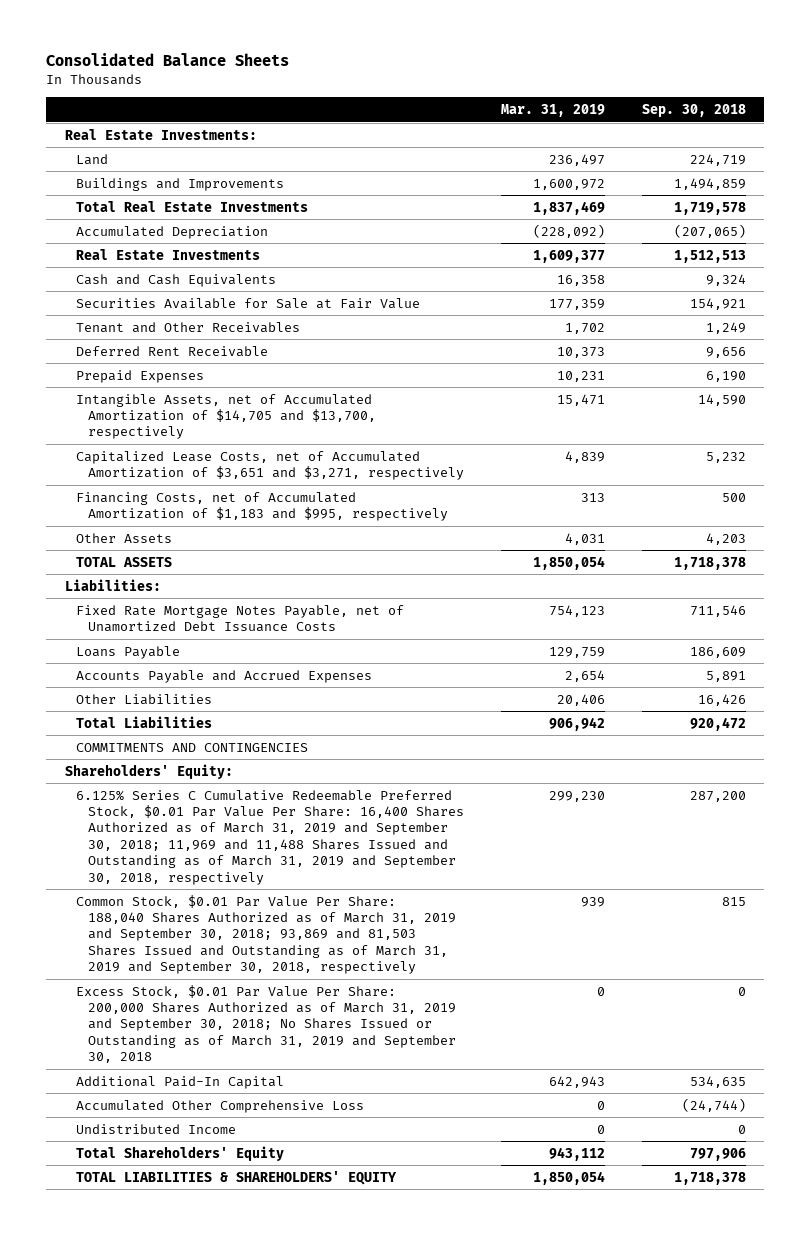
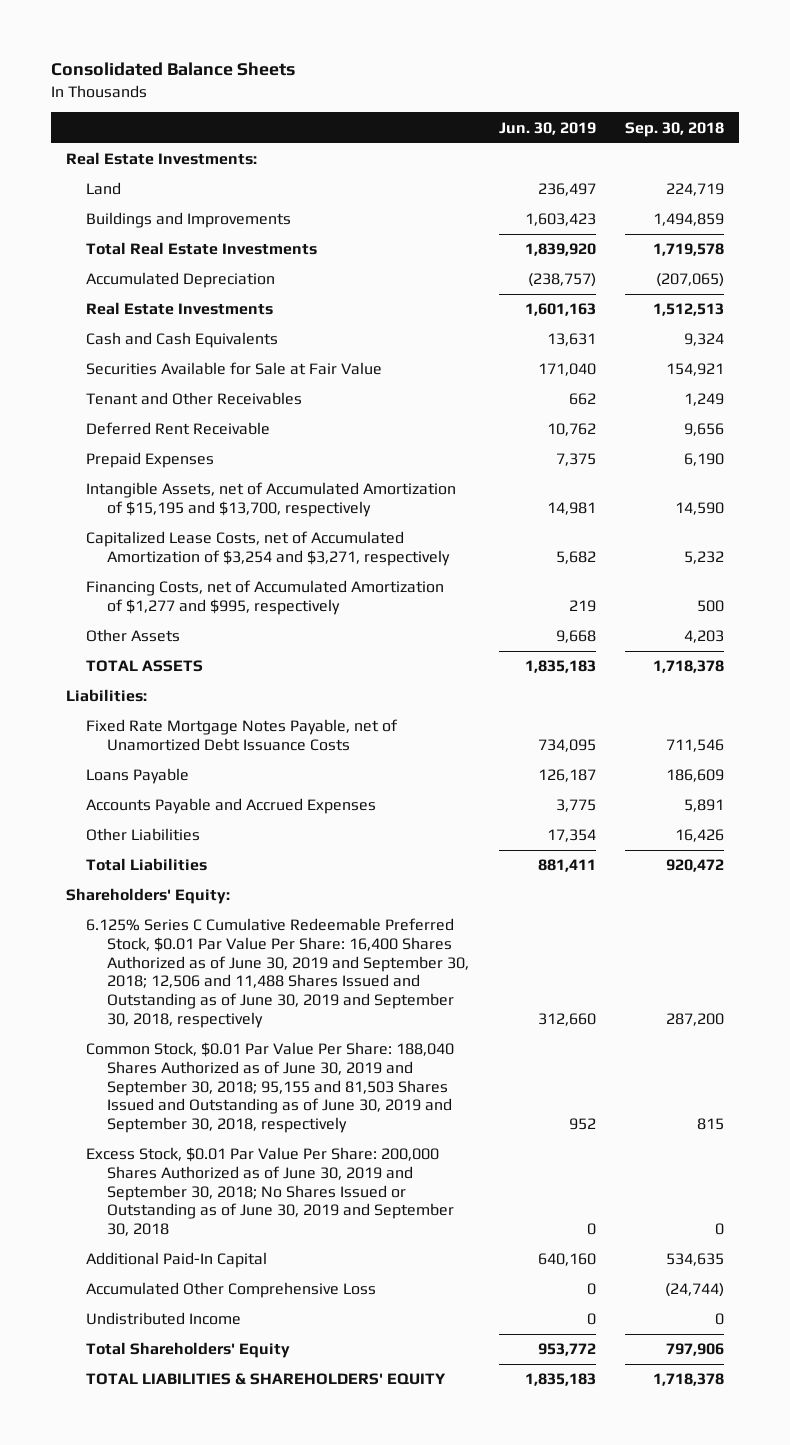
[500,104,605,118] Mar. 31, 2019 -> none
none -> [498,121,596,135] Jun. 30, 2019
[76,393,376,440] Intangible Assets, net of Accumulated Amortization of $14,705 and $13,700, respectively -> [86,482,457,518] Intangible Assets, net of Accumulated Amortization of $15,195 and $13,700, respectively
[76,450,464,481] Capitalized Lease Costs, net of Accumulated Amortization of $3,651 and $3,271, respectively -> [86,531,451,567] Capitalized Lease Costs, net of Accumulated Amortization of $3,254 and $3,271, respectively
[76,491,448,522] Financing Costs, net of Accumulated Amortization of $1,183 and $995, respectively -> [86,580,445,616] Financing Costs, net of Accumulated Amortization of $1,277 and $995, respectively
[76,742,309,752] COMMITMENTS AND CONTINGENCIES -> none
[76,789,464,885] 6.125% Series C Cumulative Redeemable Preferred Stock, $0.01 Par Value Per Share: 16,400 Shares Authorized as of March 31, 2019 and September 30, 2018; 11,969 and 11,488 Shares Issued and Outstanding as of March 31, 2019 and September 30, 2018, respectively -> [86,918,470,1028] 6.125% Series C Cumulative Redeemable Preferred Stock, $0.01 Par Value Per Share: 16,400 Shares Authorized as of June 30, 2019 and September 30, 2018; 12,506 and 11,488 Shares Issued and Outstanding as of June 30, 2019 and September 30, 2018, respectively
[76,894,456,975] Common Stock, $0.01 Par Value Per Share: 188,040 Shares Authorized as of March 31, 2019 and September 30, 2018; 93,869 and 81,503 Shares Issued and Outstanding as of March 31, 2019 and September 30, 2018, respectively -> [86,1042,455,1134] Common Stock, $0.01 Par Value Per Share: 188,040 Shares Authorized as of June 30, 2019 and September 30, 2018; 95,155 and 81,503 Shares Issued and Outstanding as of June 30, 2019 and September 30, 2018, respectively
[76,984,456,1064] Excess Stock, $0.01 Par Value Per Share: 200,000 Shares Authorized as of March 31, 2019 and September 30, 2018; No Shares Issued or Outstanding as of March 31, 2019 and September 30, 2018 -> [86,1147,455,1237] Excess Stock, $0.01 Par Value Per Share: 200,000 Shares Authorized as of June 30, 2019 and September 30, 2018; No Shares Issued or Outstanding as of June 30, 2019 and September 30, 2018

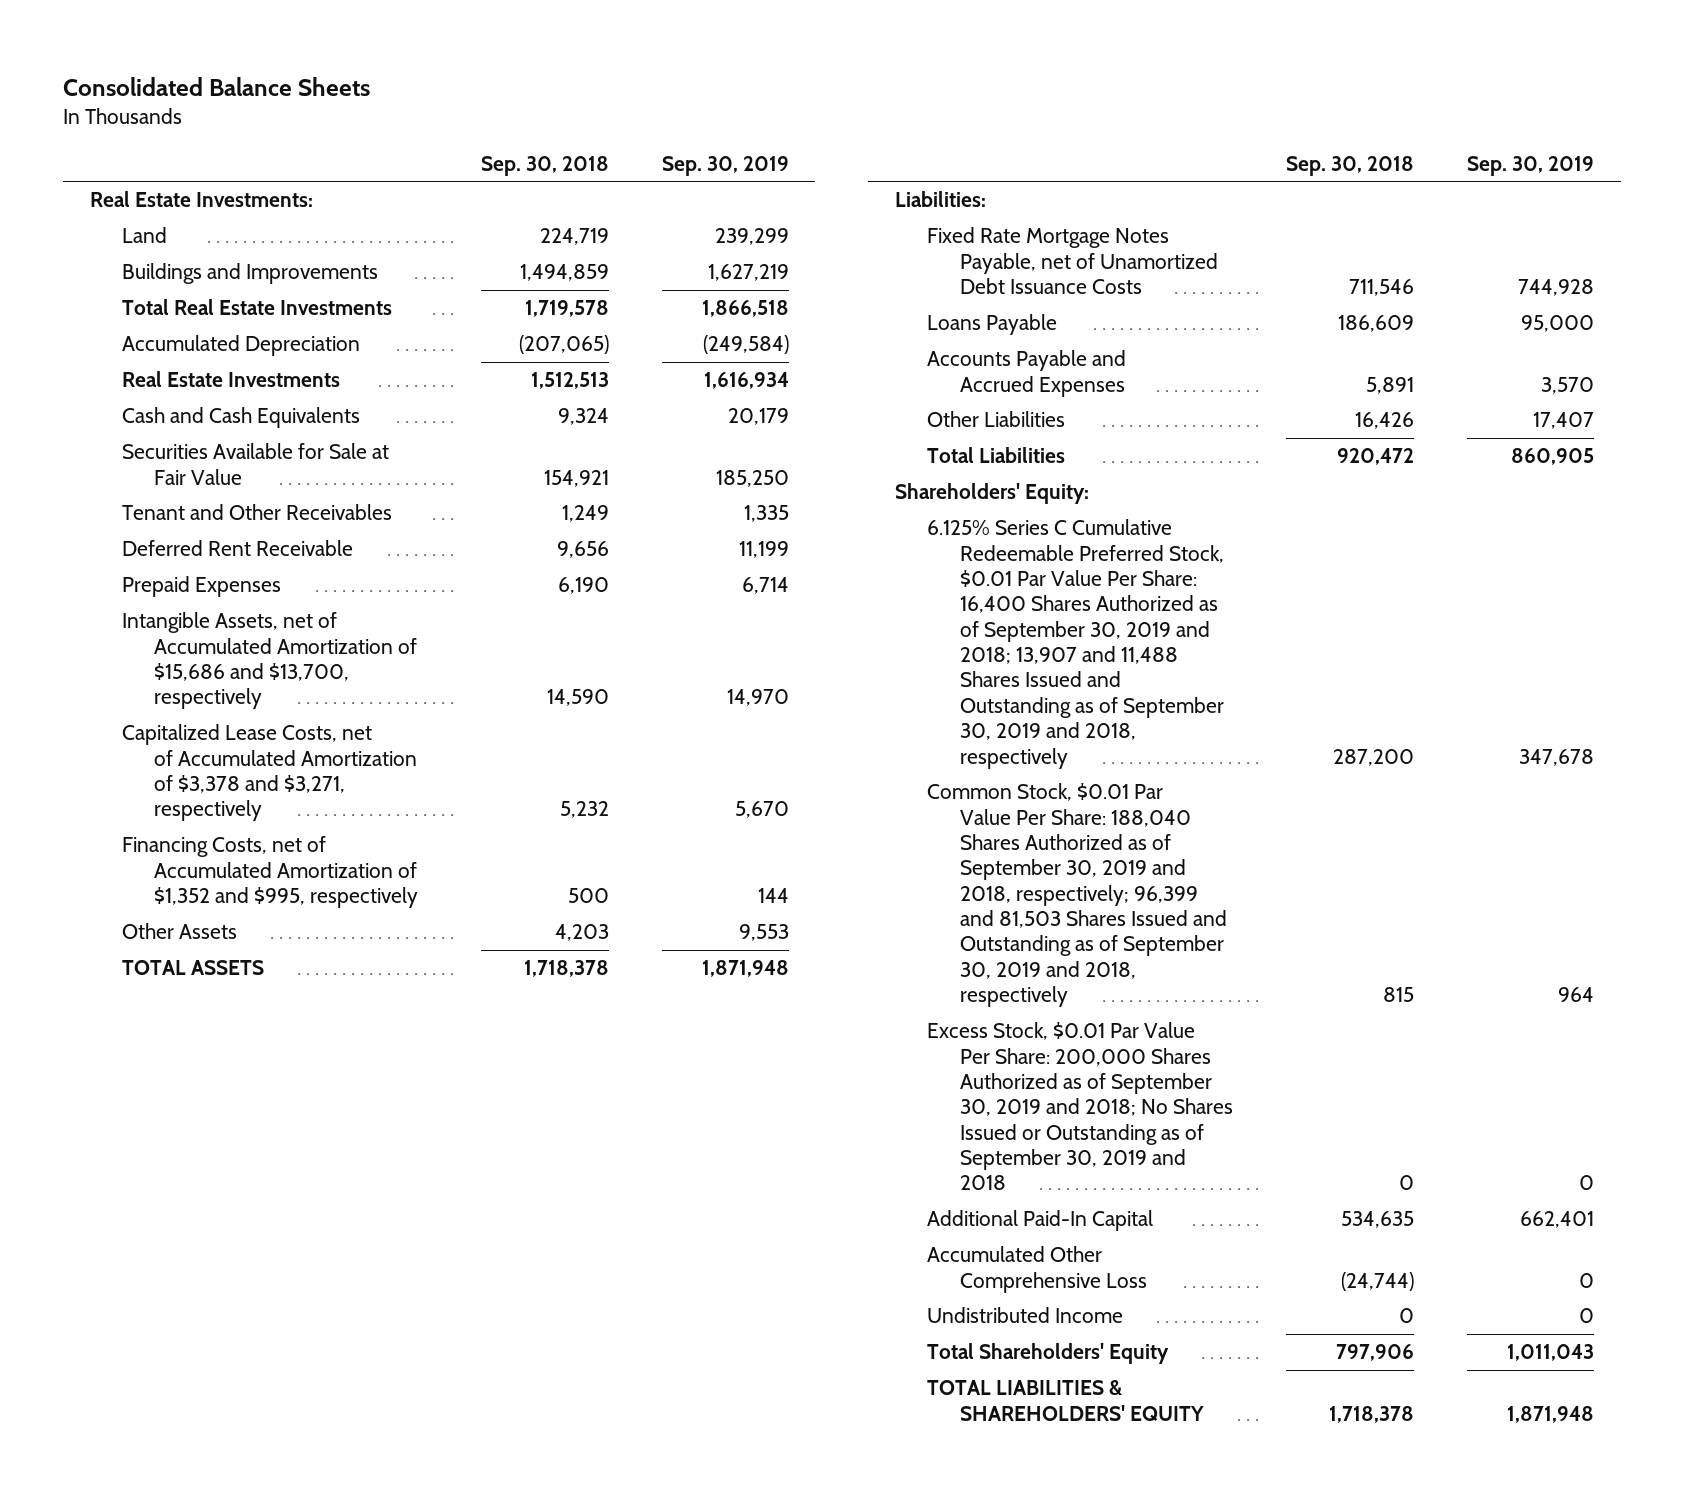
[498,121,596,135] Jun. 30, 2019 -> none
none -> [661,155,789,176] Sep. 30, 2019
[86,482,457,518] Intangible Assets, net of Accumulated Amortization of $15,195 and $13,700, respectively -> [121,612,418,710] Intangible Assets, net of Accumulated Amortization of $15,686 and $13,700, respectively
[86,531,451,567] Capitalized Lease Costs, net of Accumulated Amortization of $3,254 and $3,271, respectively -> [121,724,418,822] Capitalized Lease Costs, net of Accumulated Amortization of $3,378 and $3,271, respectively
[86,580,445,616] Financing Costs, net of Accumulated Amortization of $1,277 and $995, respectively -> [121,836,419,909] Financing Costs, net of Accumulated Amortization of $1,352 and $995, respectively
[86,918,470,1028] 6.125% Series C Cumulative Redeemable Preferred Stock, $0.01 Par Value Per Share: 16,400 Shares Authorized as of June 30, 2019 and September 30, 2018; 12,506 and 11,488 Shares Issued and Outstanding as of June 30, 2019 and September 30, 2018, respectively -> [927,519,1224,769] 6.125% Series C Cumulative Redeemable Preferred Stock, $0.01 Par Value Per Share: 16,400 Shares Authorized as of September 30, 2019 and 2018; 13,907 and 11,488 Shares Issued and Outstanding as of September 30, 2019 and 2018, respectively
[86,1042,455,1134] Common Stock, $0.01 Par Value Per Share: 188,040 Shares Authorized as of June 30, 2019 and September 30, 2018; 95,155 and 81,503 Shares Issued and Outstanding as of June 30, 2019 and September 30, 2018, respectively -> [927,783,1227,1008] Common Stock, $0.01 Par Value Per Share: 188,040 Shares Authorized as of September 30, 2019 and 2018, respectively; 96,399 and 81,503 Shares Issued and Outstanding as of September 30, 2019 and 2018, respectively
[86,1147,455,1237] Excess Stock, $0.01 Par Value Per Share: 200,000 Shares Authorized as of June 30, 2019 and September 30, 2018; No Shares Issued or Outstanding as of June 30, 2019 and September 30, 2018 -> [927,1022,1233,1191] Excess Stock, $0.01 Par Value Per Share: 200,000 Shares Authorized as of September 30, 2019 and 2018; No Shares Issued or Outstanding as of September 30, 2019 and 2018

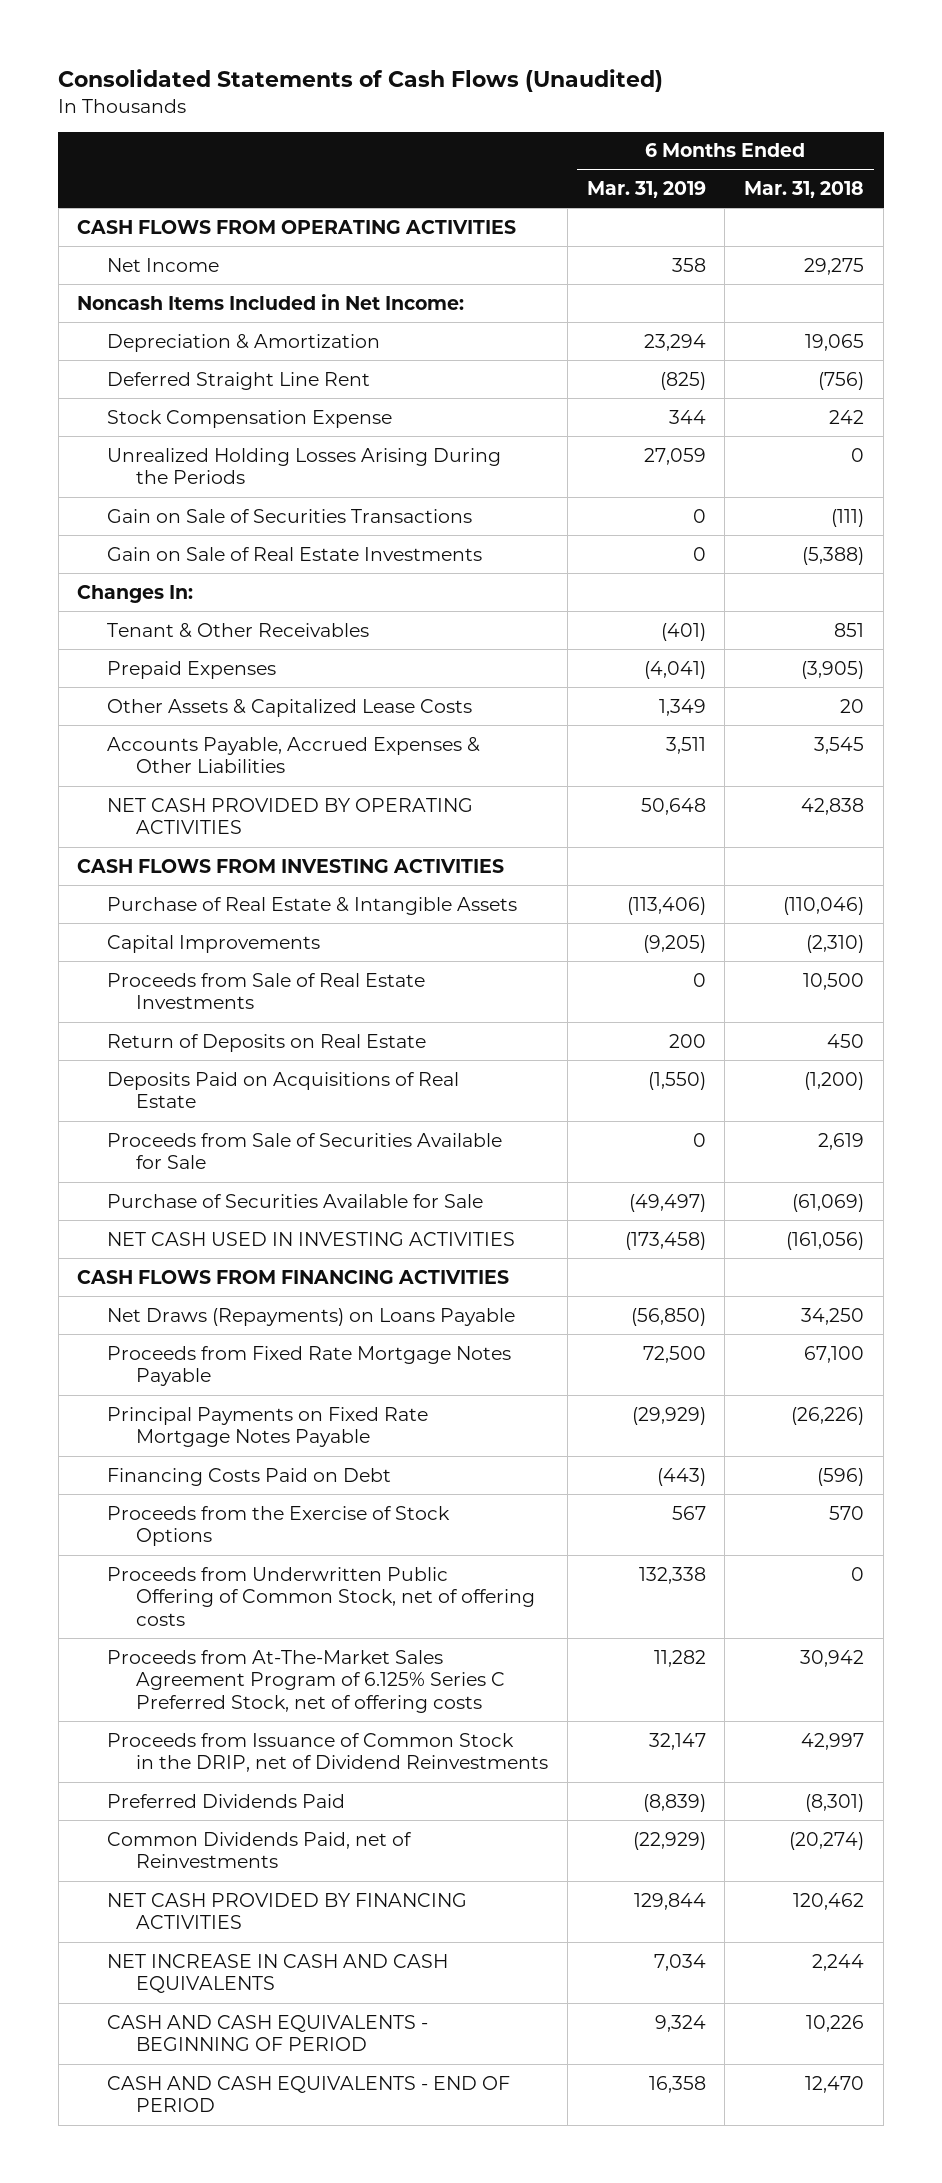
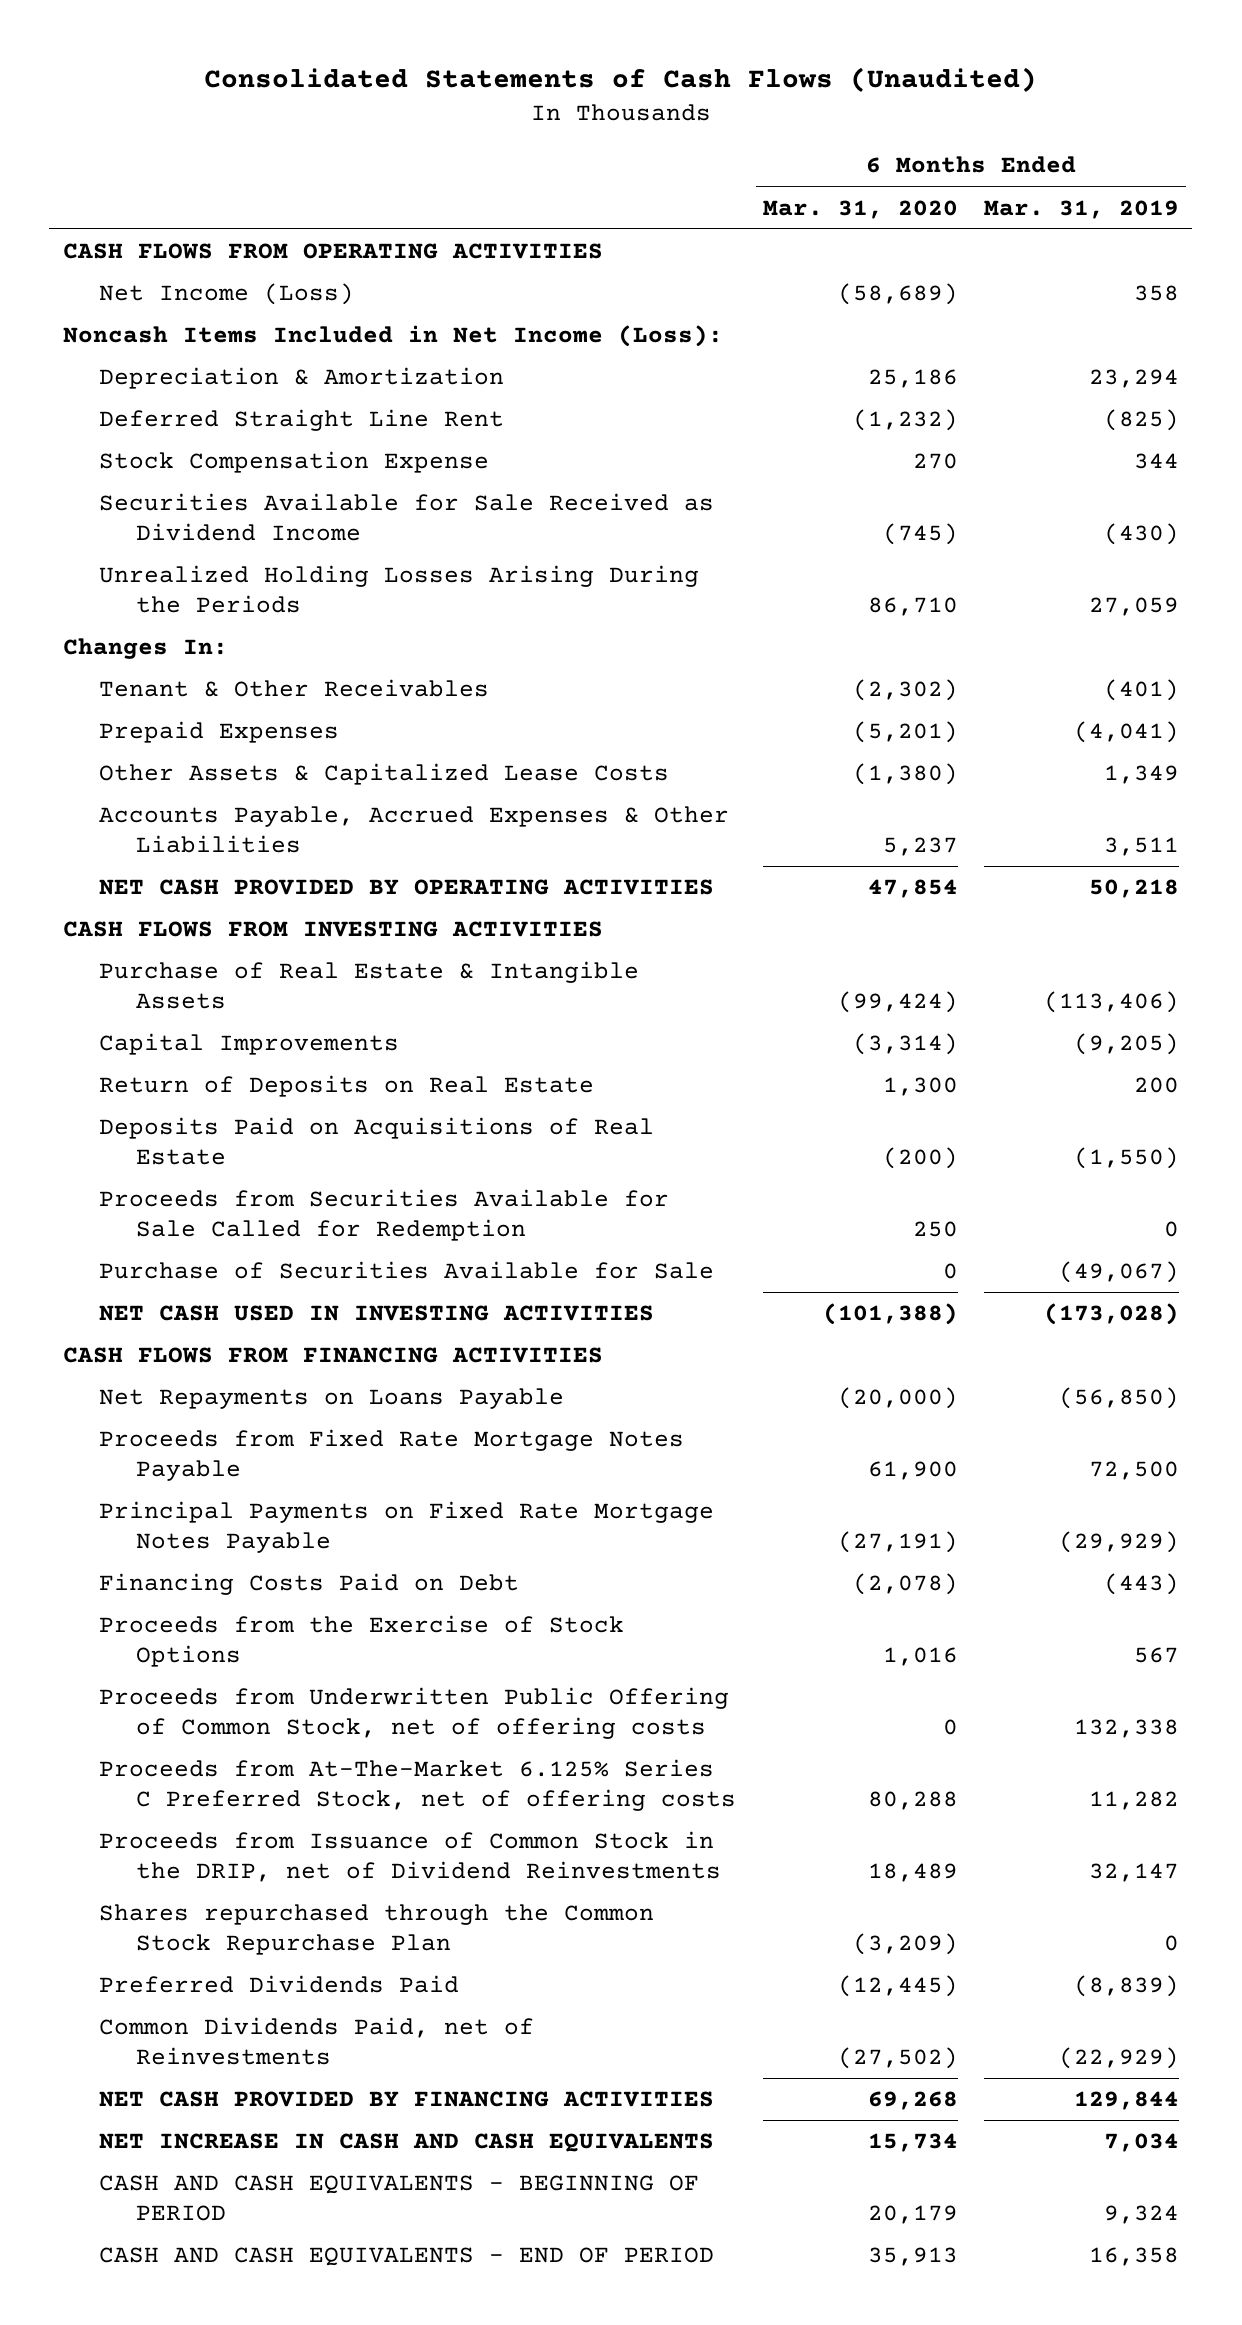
[744,181,865,199] Mar. 31, 2018 -> none
none -> [762,199,958,219] Mar. 31, 2020
[106,257,219,272] Net Income -> [99,283,355,306] Net Income (Loss)
[77,293,465,310] Noncash Items Included in Net Income: -> [62,325,723,348] Noncash Items Included in Net Income (Loss):
none -> [99,493,715,541] Securities Available for Sale Received as Dividend Income
[106,508,472,523] Gain on Sale of Securities Transactions -> none
[106,546,482,561] Gain on Sale of Real Estate Investments -> none
[640,797,706,815] 50,648 -> [1089,879,1180,899] 50,218
[106,972,425,1010] Proceeds from Sale of Real Estate Investments -> none
[106,1132,502,1170] Proceeds from Sale of Securities Available for Sale -> [99,1189,670,1241] Proceeds from Securities Available for Sale Called for Redemption
[628,1193,706,1212] (49,497) -> [1059,1261,1180,1284] (49,067)
[624,1231,706,1250] (173,458) -> [1044,1303,1180,1326] (173,028)
[106,1307,515,1326] Net Draws (Repayments) on Loans Payable -> [99,1388,565,1410] Net Repayments on Loans Payable
[106,1649,505,1714] Proceeds from At-The-Market Sales Agreement Program of 6.125% Series C Preferred Stock, net of offering costs -> [99,1759,737,1811] Proceeds from At-The-Market 6.125% Series C Preferred Stock, net of offering costs
none -> [99,1904,655,1955] Shares repurchased through the Common Stock Repurchase Plan

